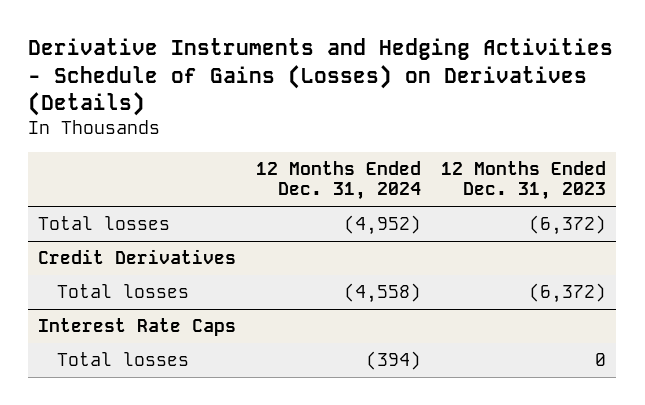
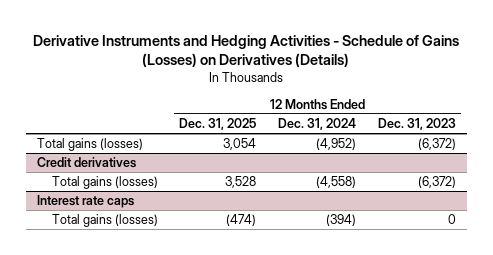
none -> [179,118,257,131] Dec. 31, 2025
[38,216,171,231] Total losses -> [37,138,144,152] Total gains (losses)
[38,249,237,265] Credit Derivatives -> [37,157,137,169] Credit derivatives
[57,284,190,299] Total losses -> [51,176,158,190] Total gains (losses)
[38,318,237,337] Interest Rate Caps -> [37,195,135,209] Interest rate caps
[57,352,190,367] Total losses -> [51,214,158,228] Total gains (losses)

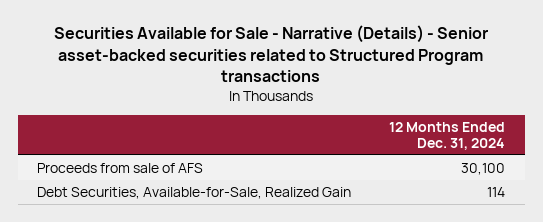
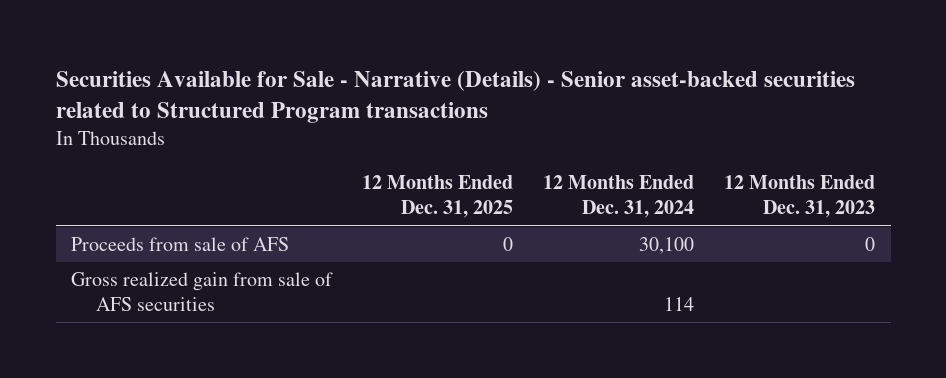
none -> [362,175,514,219] 12 Months Ended Dec. 31, 2025
none -> [724,175,876,219] 12 Months Ended Dec. 31, 2023
[37,186,352,199] Debt Securities, Available-for-Sale, Realized Gain -> [70,272,333,312] Gross realized gain from sale of AFS securities

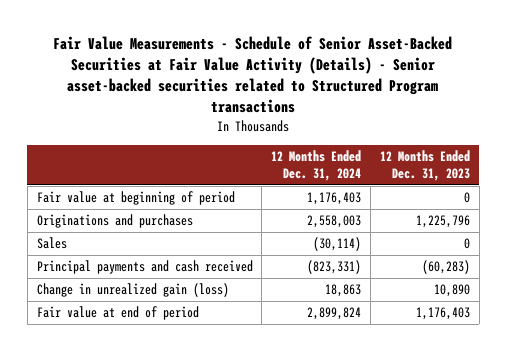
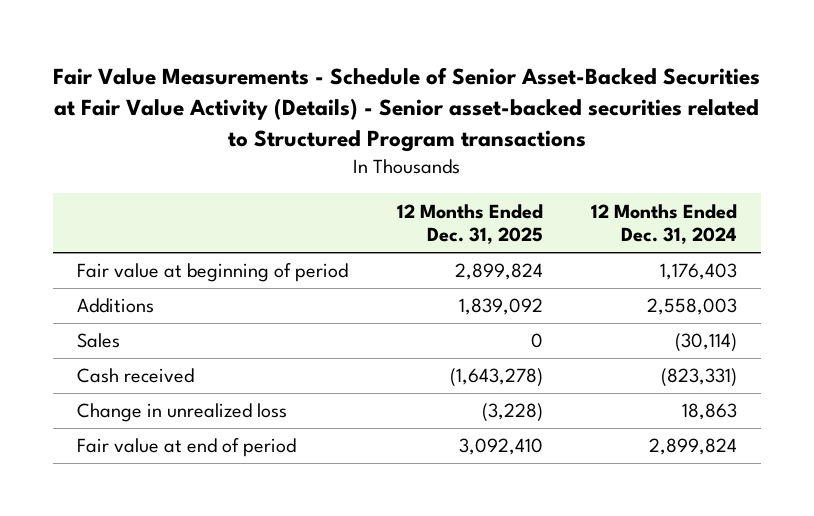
[379,149,470,182] 12 Months Ended Dec. 31, 2023 -> none
none -> [396,203,543,245] 12 Months Ended Dec. 31, 2025
[36,214,193,229] Originations and purchases -> [77,298,155,314] Additions
[36,260,253,275] Principal payments and cash received -> [77,368,195,384] Cash received
[36,283,229,298] Change in unrealized gain (loss) -> [77,403,288,423] Change in unrealized loss

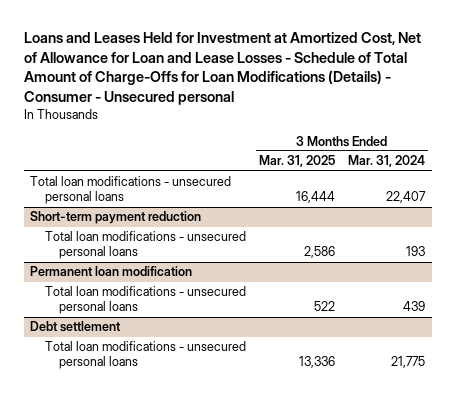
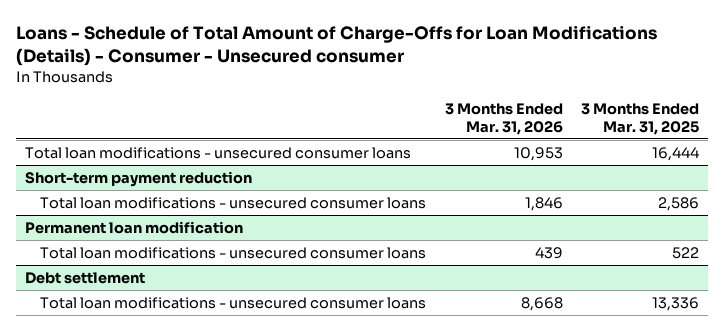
[23,32,421,105] Loans and Leases Held for Investment at Amortized Cost, Net of Allowance for Loan and Lease Losses - Schedule of Total Amount of Charge-Offs for Loan Modifications (Details) - Consumer - Unsecured personal -> [16,24,658,66] Loans - Schedule of Total Amount of Charge-Offs for Loan Modifications (Details) - Consumer - Unsecured consumer
[347,155,425,168] Mar. 31, 2024 -> none
none -> [444,103,563,135] 3 Months Ended Mar. 31, 2026
[30,176,232,205] Total loan modifications - unsecured personal loans -> [25,146,412,159] Total loan modifications - unsecured consumer loans
[44,231,246,260] Total loan modifications - unsecured personal loans -> [40,196,427,209] Total loan modifications - unsecured consumer loans
[44,286,246,315] Total loan modifications - unsecured personal loans -> [40,246,427,259] Total loan modifications - unsecured consumer loans
[44,341,246,370] Total loan modifications - unsecured personal loans -> [40,296,427,309] Total loan modifications - unsecured consumer loans

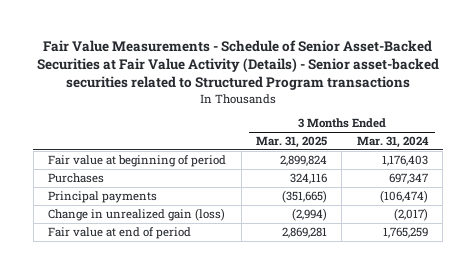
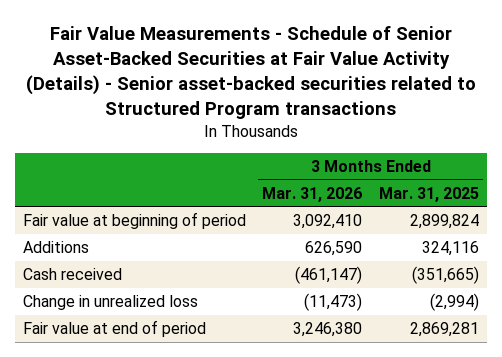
[356,136,429,149] Mar. 31, 2024 -> none
none -> [262,186,363,202] Mar. 31, 2026
[48,173,105,184] Purchases -> [22,241,89,254] Additions
[48,191,158,204] Principal payments -> [22,268,122,281] Cash received
[48,208,226,222] Change in unrealized gain (loss) -> [22,295,198,311] Change in unrealized loss

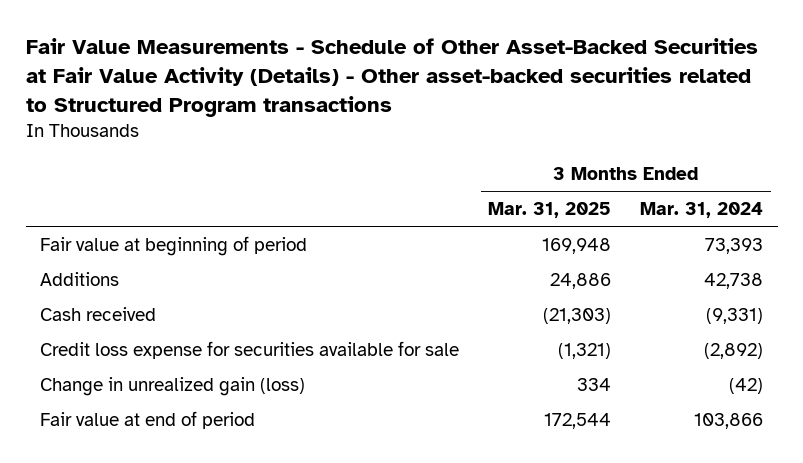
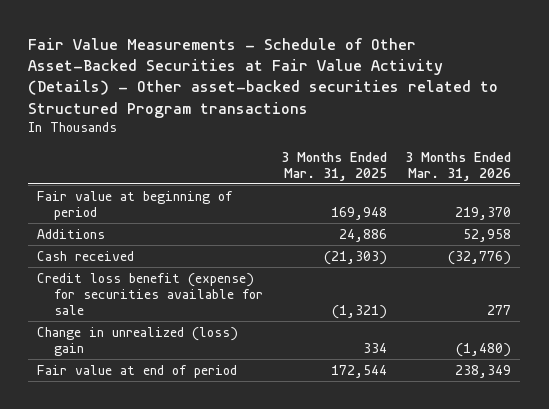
[640,202,764,219] Mar. 31, 2024 -> none
none -> [405,151,512,181] 3 Months Ended Mar. 31, 2026
[40,340,460,359] Credit loss expense for securities available for sale -> [37,272,263,315] Credit loss benefit (expense) for securities available for sale
[40,376,306,396] Change in unrealized gain (loss) -> [37,326,239,356] Change in unrealized (loss) gain

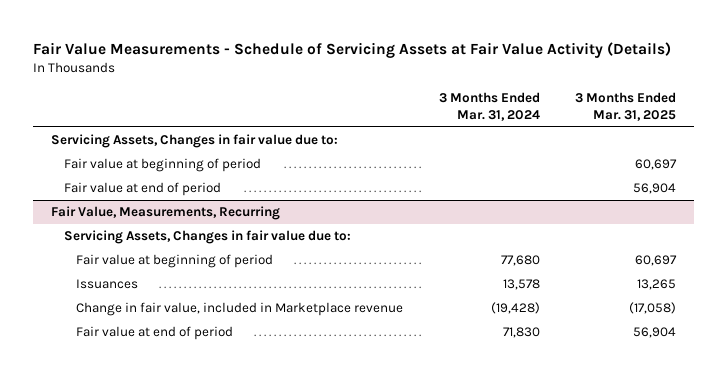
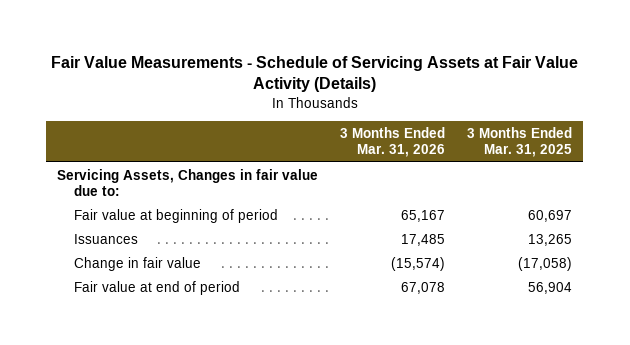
[438,92,540,121] 3 Months Ended Mar. 31, 2024 -> none
none -> [340,127,446,158] 3 Months Ended Mar. 31, 2026
[63,182,221,197] Fair value at end of period -> none
[51,206,281,221] Fair Value, Measurements, Recurring -> none
[63,230,351,245] Servicing Assets, Changes in fair value due to: -> none
[76,254,274,269] Fair value at beginning of period -> none
[76,302,404,317] Change in fair value, included in Marketplace revenue -> [73,256,201,271] Change in fair value

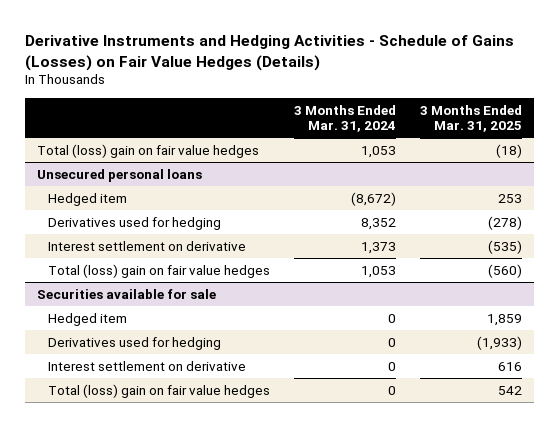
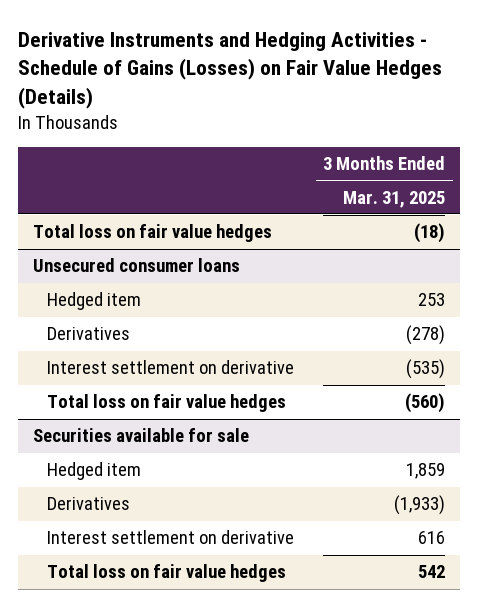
[294,104,397,132] 3 Months Ended Mar. 31, 2024 -> none
[37,143,260,158] Total (loss) gain on fair value hedges -> [32,224,272,243] Total loss on fair value hedges
[37,168,203,182] Unsecured personal loans -> [32,258,240,273] Unsecured consumer loans
[47,216,221,230] Derivatives used for hedging -> [47,327,131,341] Derivatives
[47,263,270,278] Total (loss) gain on fair value hedges -> [47,394,287,413] Total loss on fair value hedges
[47,336,221,350] Derivatives used for hedging -> [47,497,131,511] Derivatives
[47,383,270,398] Total (loss) gain on fair value hedges -> [47,564,287,583] Total loss on fair value hedges

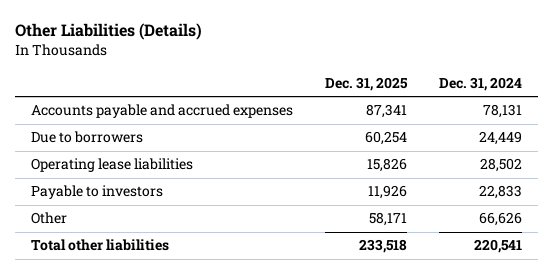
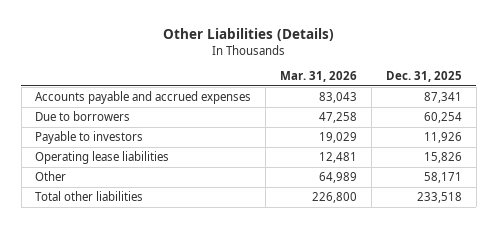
[438,76,522,91] Dec. 31, 2024 -> none
none -> [280,71,358,83] Mar. 31, 2026
[30,158,193,173] Operating lease liabilities -> [35,150,170,164] Operating lease liabilities

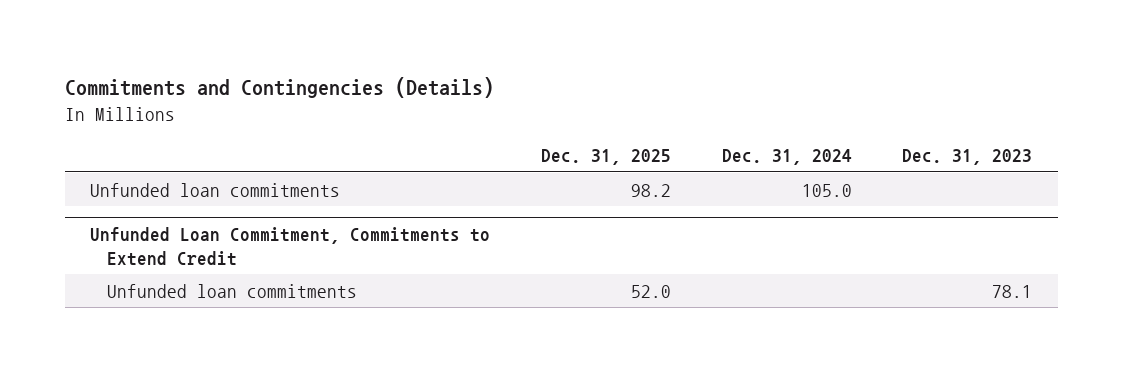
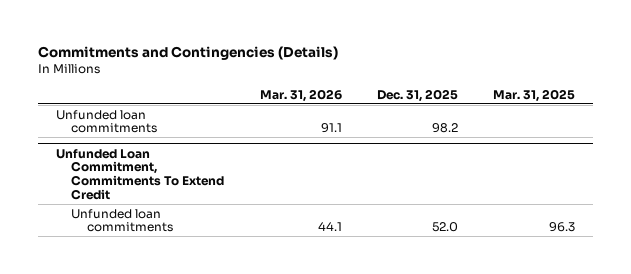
[721,149,852,166] Dec. 31, 2024 -> none
[902,149,1033,166] Dec. 31, 2023 -> none
none -> [259,88,342,102] Mar. 31, 2026
none -> [493,88,576,102] Mar. 31, 2025
[90,227,491,266] Unfunded Loan Commitment, Commitments to Extend Credit -> [56,148,225,200] Unfunded Loan Commitment, Commitments To Extend Credit

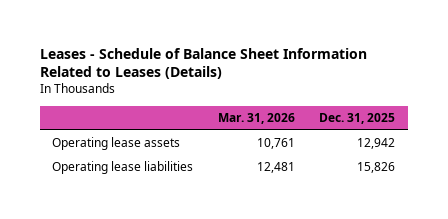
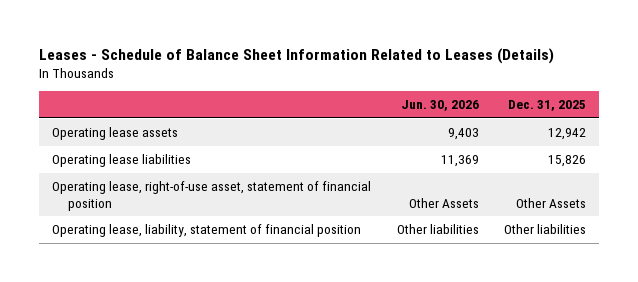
[217,112,295,124] Mar. 31, 2026 -> none
none -> [400,100,479,112] Jun. 30, 2026
none -> [52,181,372,211] Operating lease, right-of-use asset, statement of financial position
none -> [52,224,362,238] Operating lease, liability, statement of financial position

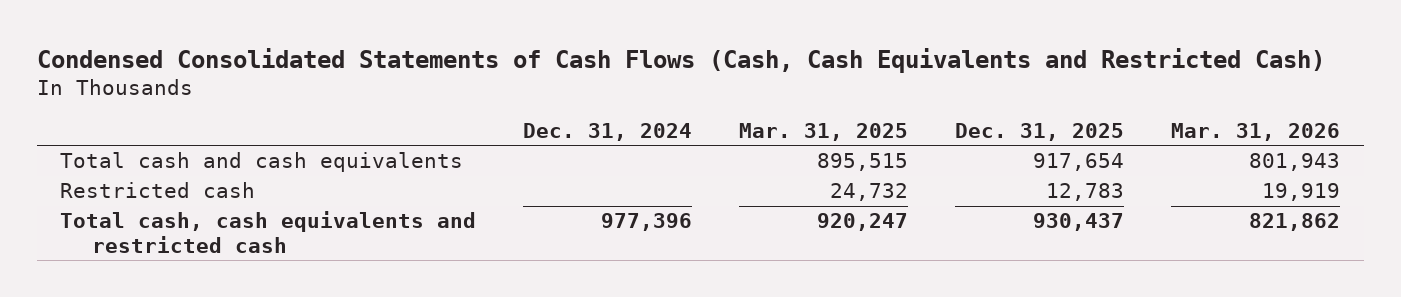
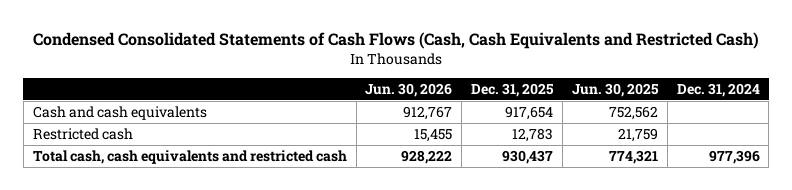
[739,122,909,141] Mar. 31, 2025 -> none
[1171,122,1341,141] Mar. 31, 2026 -> none
none -> [365,82,453,97] Jun. 30, 2026
none -> [571,82,659,97] Jun. 30, 2025
[60,152,464,173] Total cash and cash equivalents -> [32,105,207,120] Cash and cash equivalents

